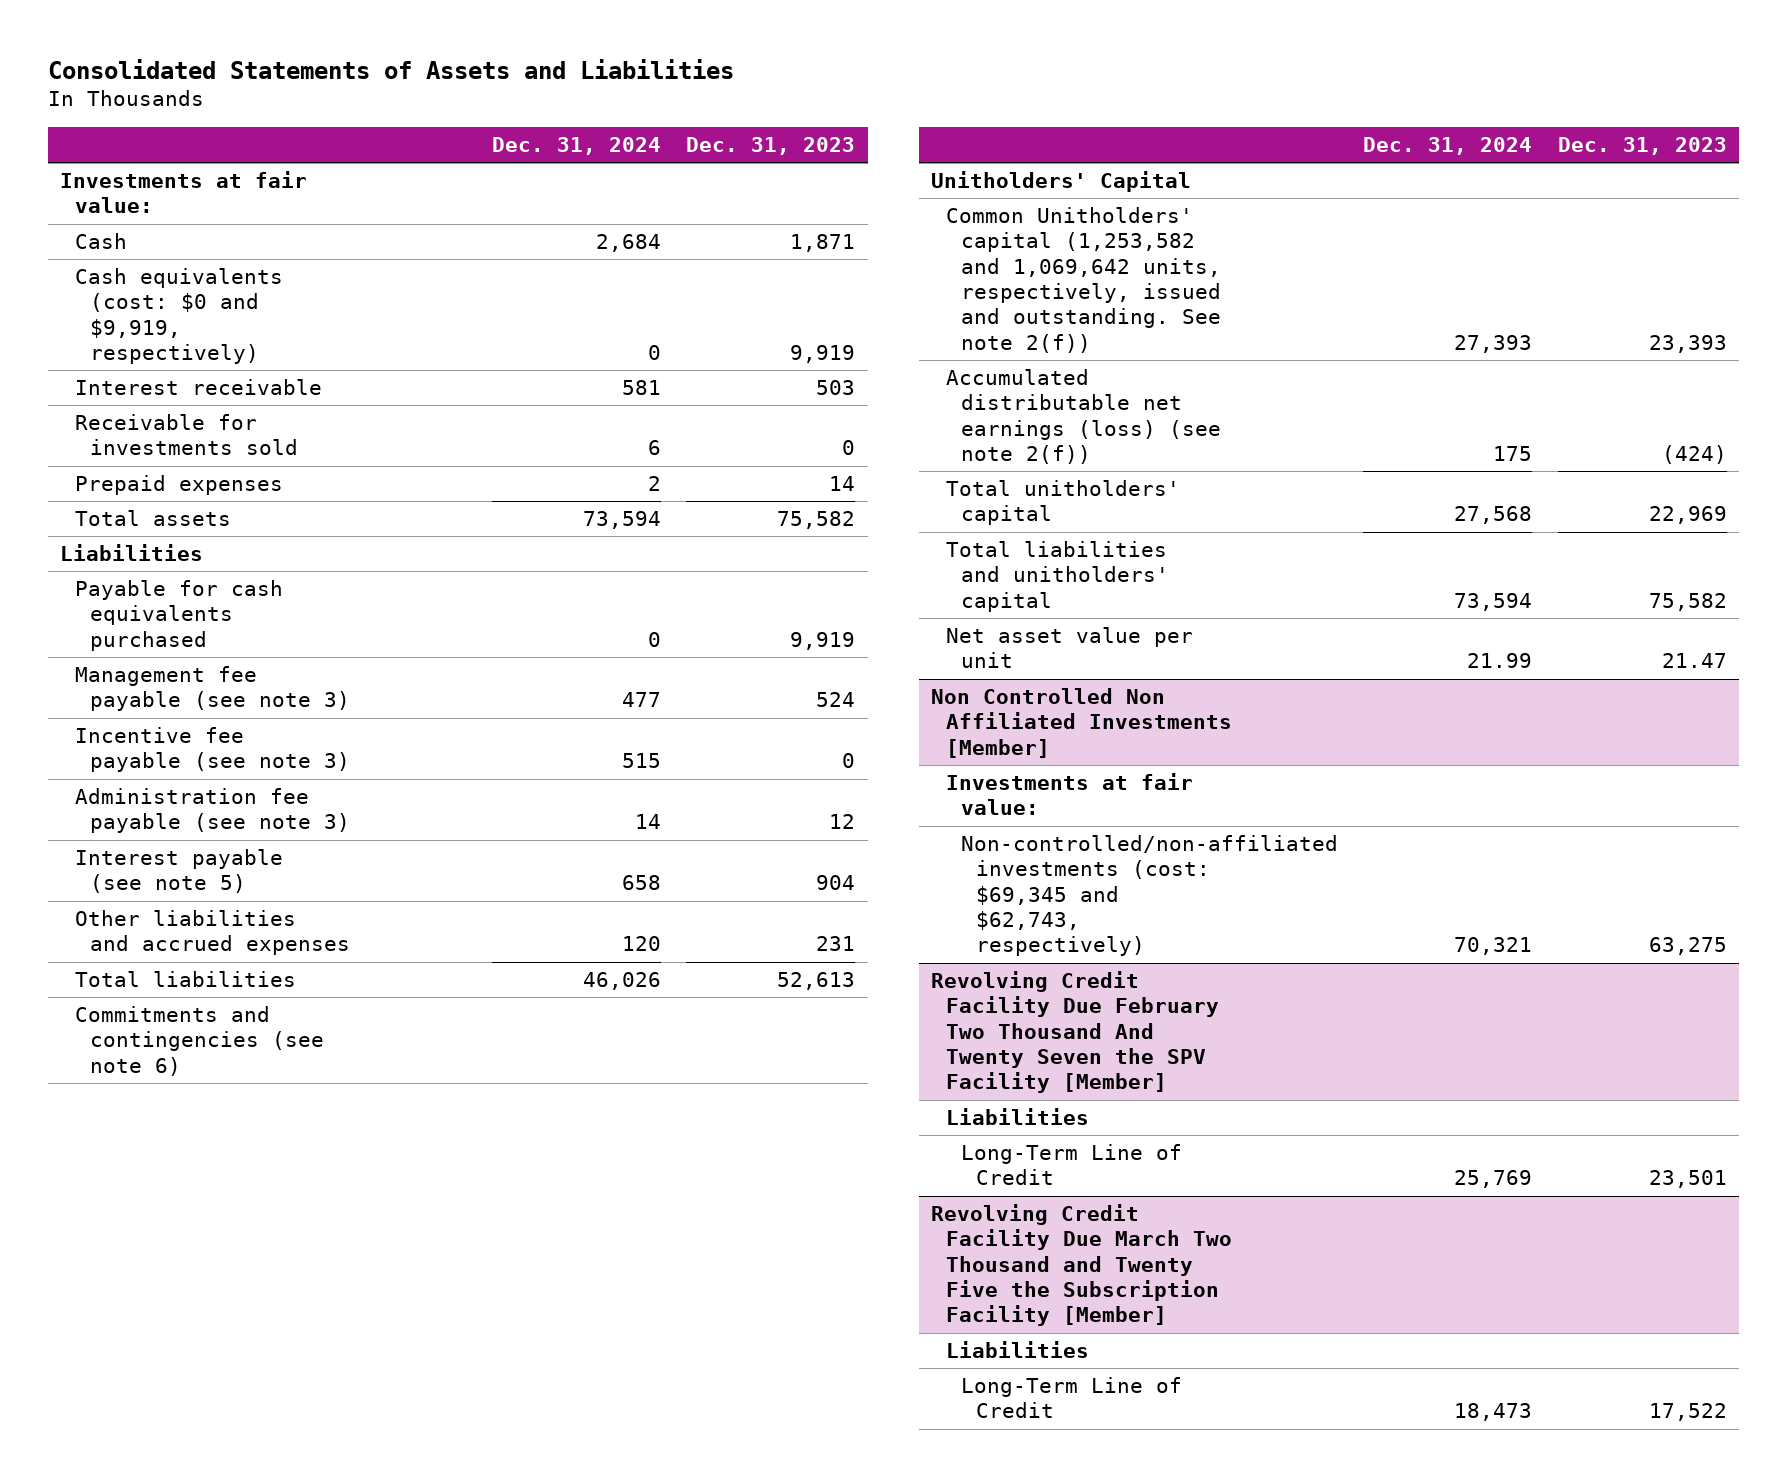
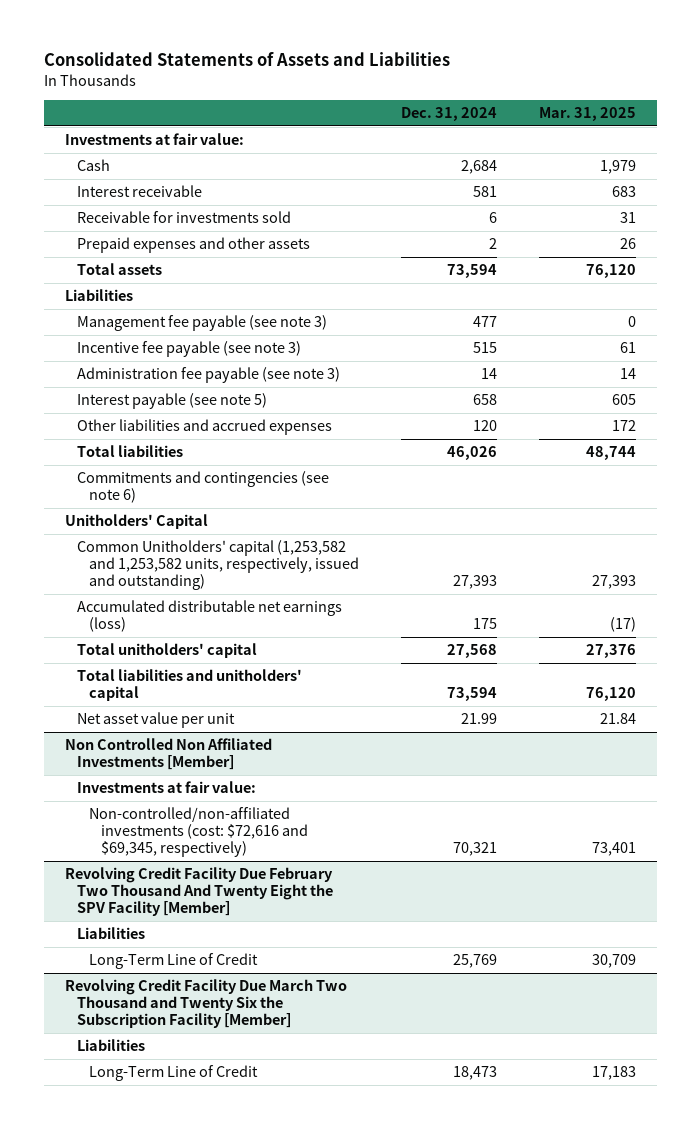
[686,136,856,155] Dec. 31, 2023 -> none
none -> [538,107,636,122] Mar. 31, 2025
[74,268,283,365] Cash equivalents (cost: $0 and $9,919, respectively) -> none
[74,475,283,496] Prepaid expenses -> none
none -> [76,237,310,254] Prepaid expenses and other assets
[74,580,283,651] Payable for cash equivalents purchased -> none
[946,207,1222,353] Common Unitholders' capital (1,253,582 and 1,069,642 units, respectively, issued and outstanding. See note 2(f)) -> [76,540,359,591] Common Unitholders' capital (1,253,582 and 1,253,582 units, respectively, issued and outstanding)
[946,369,1222,465] Accumulated distributable net earnings (loss) (see note 2(f)) -> [76,600,342,633] Accumulated distributable net earnings (loss)
[961,835,1339,957] Non-controlled/non-affiliated investments (cost: $69,345 and $62,743, respectively) -> [88,807,308,858] Non-controlled/non-affiliated investments (cost: $72,616 and $69,345, respectively)
[931,971,1220,1094] Revolving Credit Facility Due February Two Thousand And Twenty Seven the SPV Facility [Member] -> [64,867,333,917] Revolving Credit Facility Due February Two Thousand And Twenty Eight the SPV Facility [Member]
[931,1204,1233,1327] Revolving Credit Facility Due March Two Thousand and Twenty Five the Subscription Facility [Member] -> [64,979,347,1029] Revolving Credit Facility Due March Two Thousand and Twenty Six the Subscription Facility [Member]

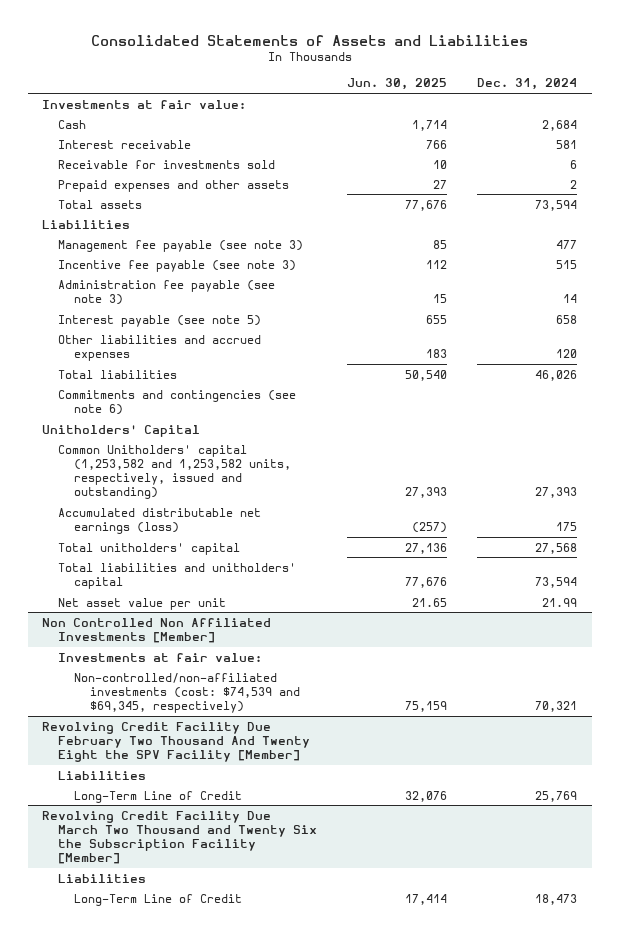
[538,107,636,122] Mar. 31, 2025 -> none
none -> [347,78,448,91] Jun. 30, 2025
[88,807,308,858] Non-controlled/non-affiliated investments (cost: $72,616 and $69,345, respectively) -> [74,672,301,714] Non-controlled/non-affiliated investments (cost: $74,539 and $69,345, respectively)

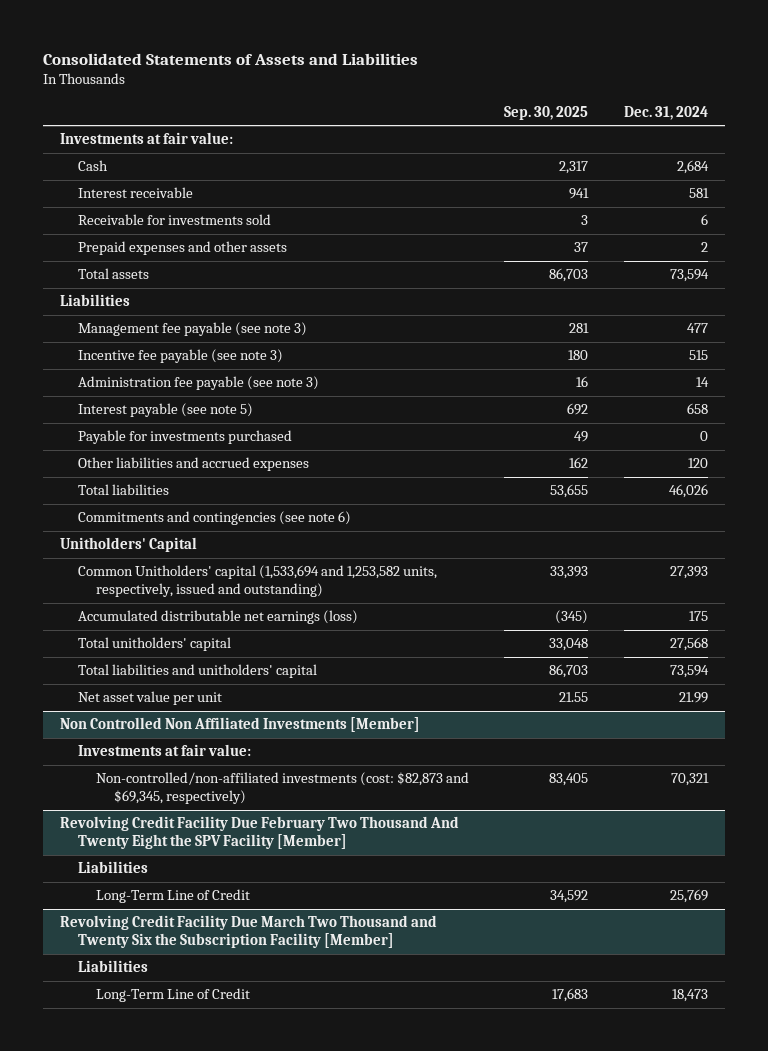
[347,78,448,91] Jun. 30, 2025 -> none
none -> [504,105,589,120] Sep. 30, 2025
none -> [78,430,293,445] Payable for investments purchased
[58,444,292,500] Common Unitholders' capital (1,253,582 and 1,253,582 units, respectively, issued and outstanding) -> [78,565,438,597] Common Unitholders' capital (1,533,694 and 1,253,582 units, respectively, issued and outstanding)
[74,672,301,714] Non-controlled/non-affiliated investments (cost: $74,539 and $69,345, respectively) -> [96,772,470,804] Non-controlled/non-affiliated investments (cost: $82,873 and $69,345, respectively)

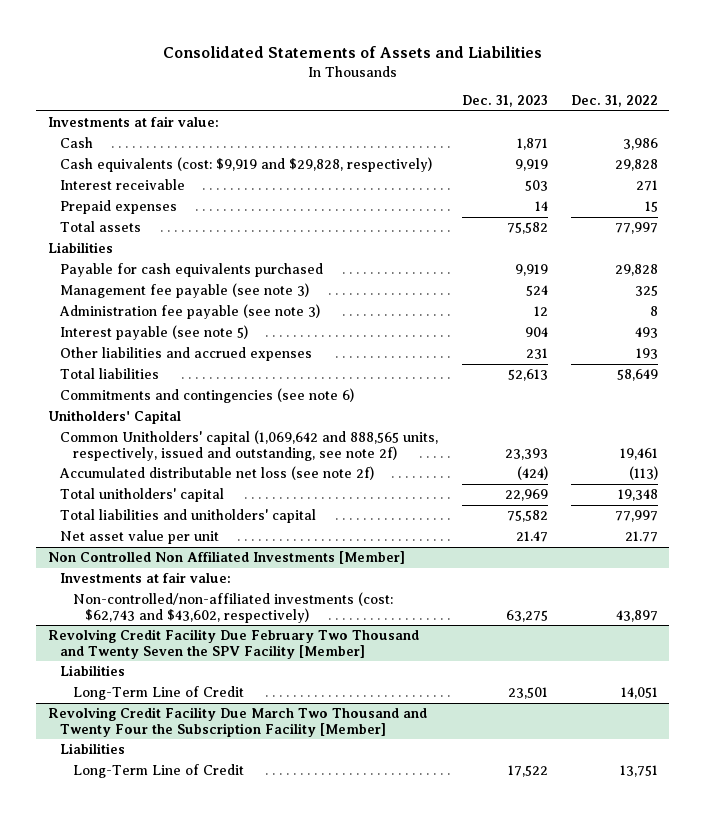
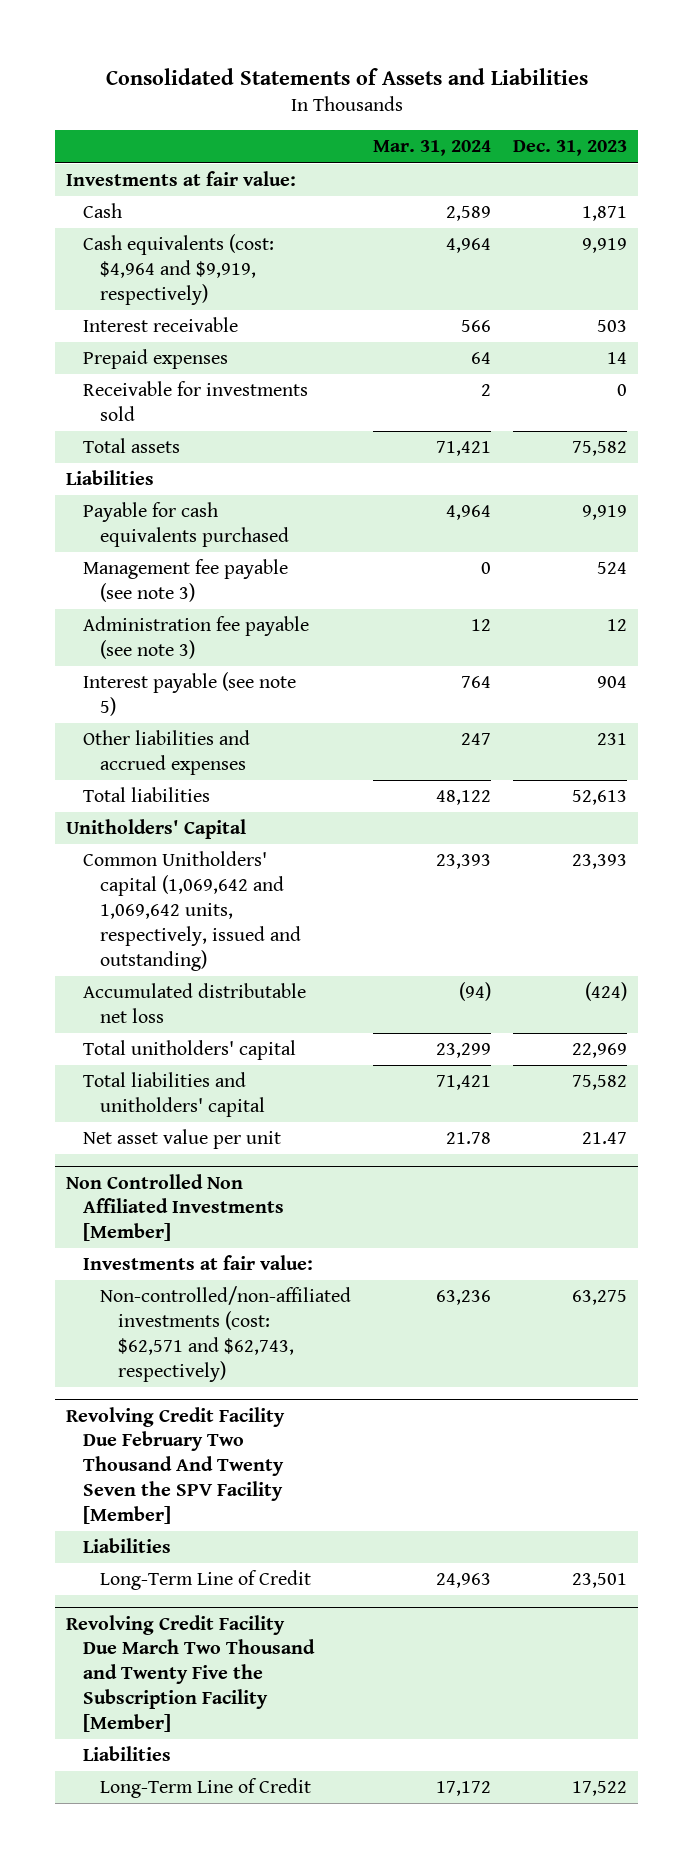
[570,95,658,108] Dec. 31, 2022 -> none
none -> [373,140,492,157] Mar. 31, 2024
[60,157,433,173] Cash equivalents (cost: $9,919 and $29,828, respectively) -> [83,234,275,305] Cash equivalents (cost: $4,964 and $9,919, respectively)
none -> [83,381,309,422] Receivable for investments sold
[60,388,355,404] Commitments and contingencies (see note 6) -> none
[60,430,439,462] Common Unitholders' capital (1,069,642 and 888,565 units, respectively, issued and outstanding, see note 2f) -> [83,851,302,971] Common Unitholders' capital (1,069,642 and 1,069,642 units, respectively, issued and outstanding)
[59,466,375,481] Accumulated distributable net loss (see note 2f) -> [83,983,307,1024] Accumulated distributable net loss
[72,592,393,624] Non-controlled/non-affiliated investments (cost: $62,743 and $43,602, respectively) -> [100,1286,352,1382] Non-controlled/non-affiliated investments (cost: $62,571 and $62,743, respectively)
[48,629,420,660] Revolving Credit Facility Due February Two Thousand and Twenty Seven the SPV Facility [Member] -> [65,1406,285,1524] Revolving Credit Facility Due February Two Thousand And Twenty Seven the SPV Facility [Member]
[48,707,428,738] Revolving Credit Facility Due March Two Thousand and Twenty Four the Subscription Facility [Member] -> [65,1614,316,1732] Revolving Credit Facility Due March Two Thousand and Twenty Five the Subscription Facility [Member]

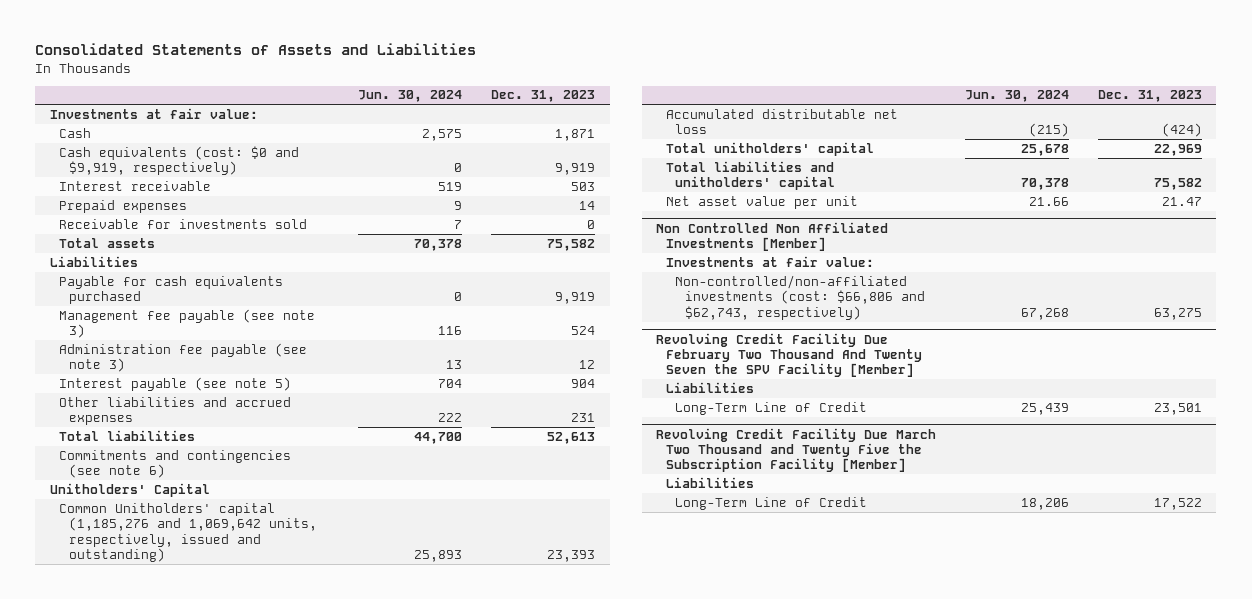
[373,140,492,157] Mar. 31, 2024 -> none
none -> [358,90,463,103] Jun. 30, 2024
[83,234,275,305] Cash equivalents (cost: $4,964 and $9,919, respectively) -> [59,145,300,176] Cash equivalents (cost: $0 and $9,919, respectively)
none -> [59,449,292,479] Commitments and contingencies (see note 6)
[83,851,302,971] Common Unitholders' capital (1,069,642 and 1,069,642 units, respectively, issued and outstanding) -> [59,502,317,563] Common Unitholders' capital (1,185,276 and 1,069,642 units, respectively, issued and outstanding)
[100,1286,352,1382] Non-controlled/non-affiliated investments (cost: $62,571 and $62,743, respectively) -> [675,274,925,320] Non-controlled/non-affiliated investments (cost: $66,806 and $62,743, respectively)

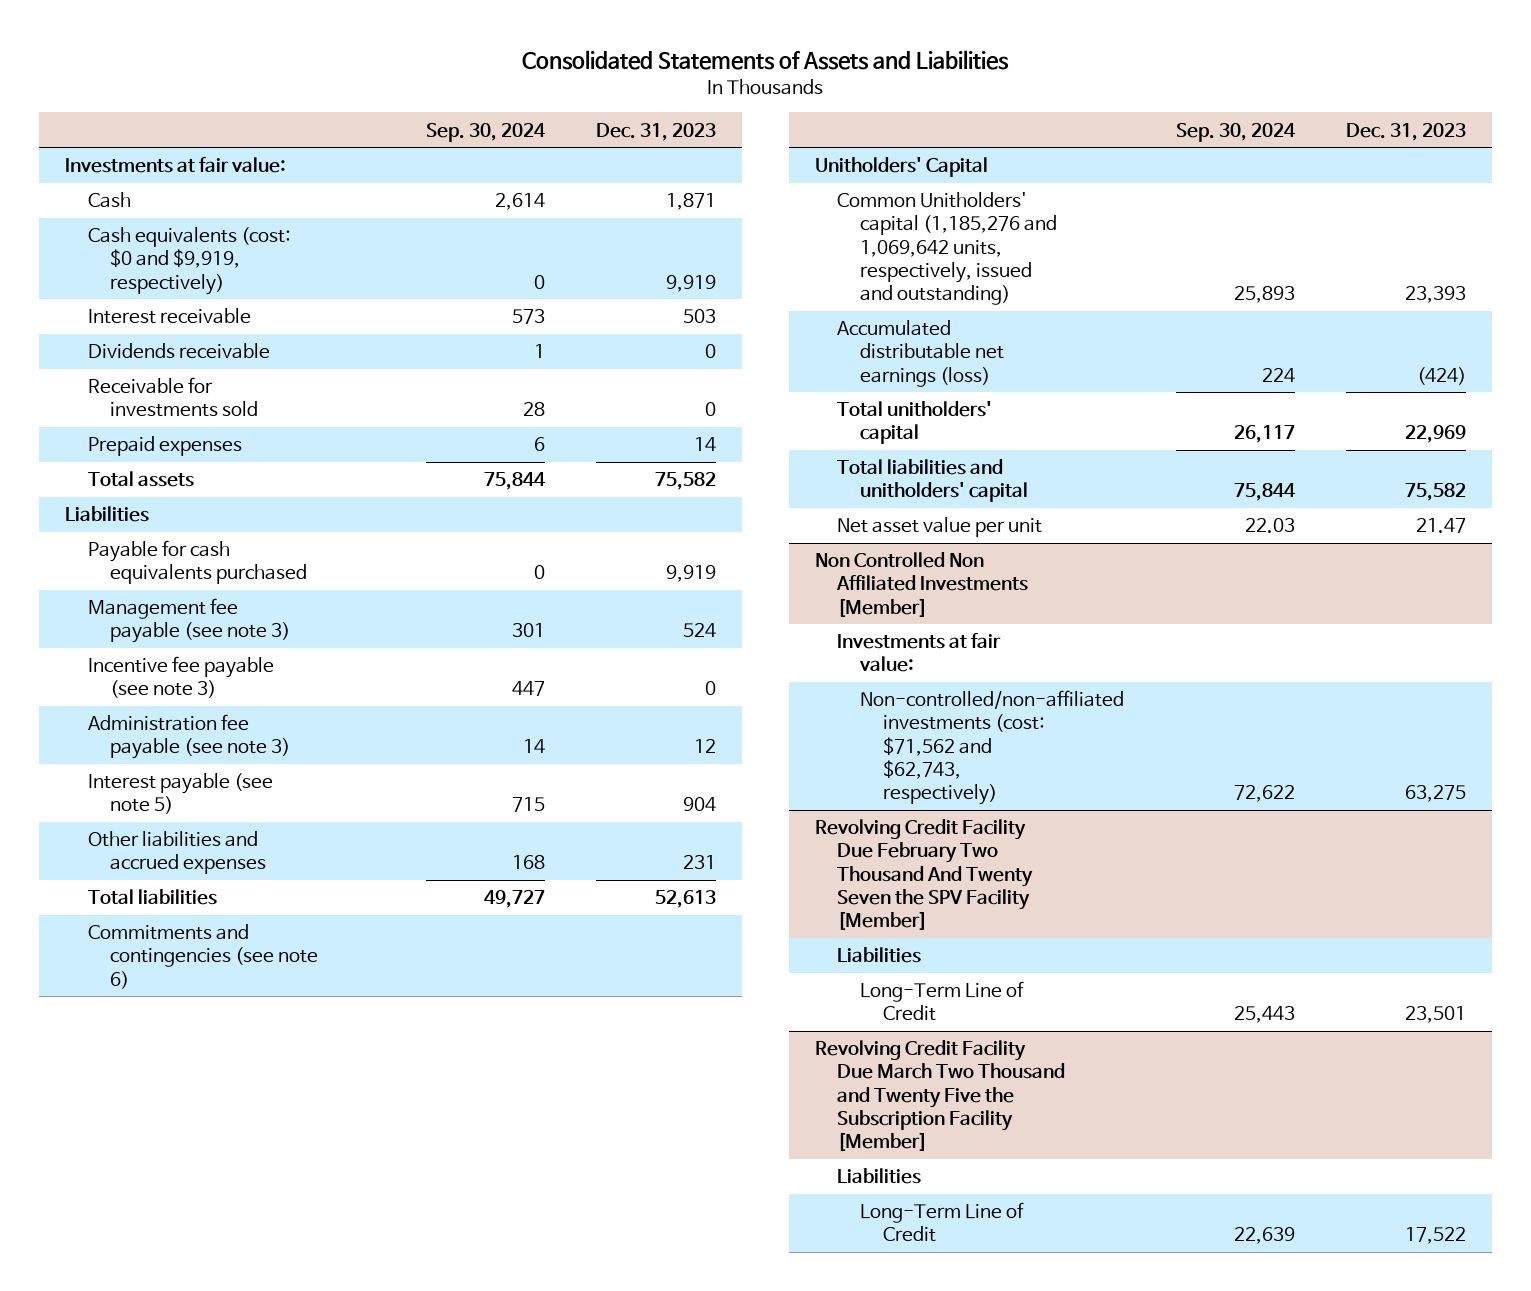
[358,90,463,103] Jun. 30, 2024 -> none
none -> [425,122,546,142] Sep. 30, 2024
none -> [87,343,270,360] Dividends receivable
[59,199,188,213] Prepaid expenses -> [87,436,242,457] Prepaid expenses
none -> [87,656,274,699] Incentive fee payable (see note 3)
[665,108,898,135] Accumulated distributable net loss -> [837,320,1005,387] Accumulated distributable net earnings (loss)
[675,274,925,320] Non-controlled/non-affiliated investments (cost: $66,806 and $62,743, respectively) -> [860,690,1125,806] Non-controlled/non-affiliated investments (cost: $71,562 and $62,743, respectively)

